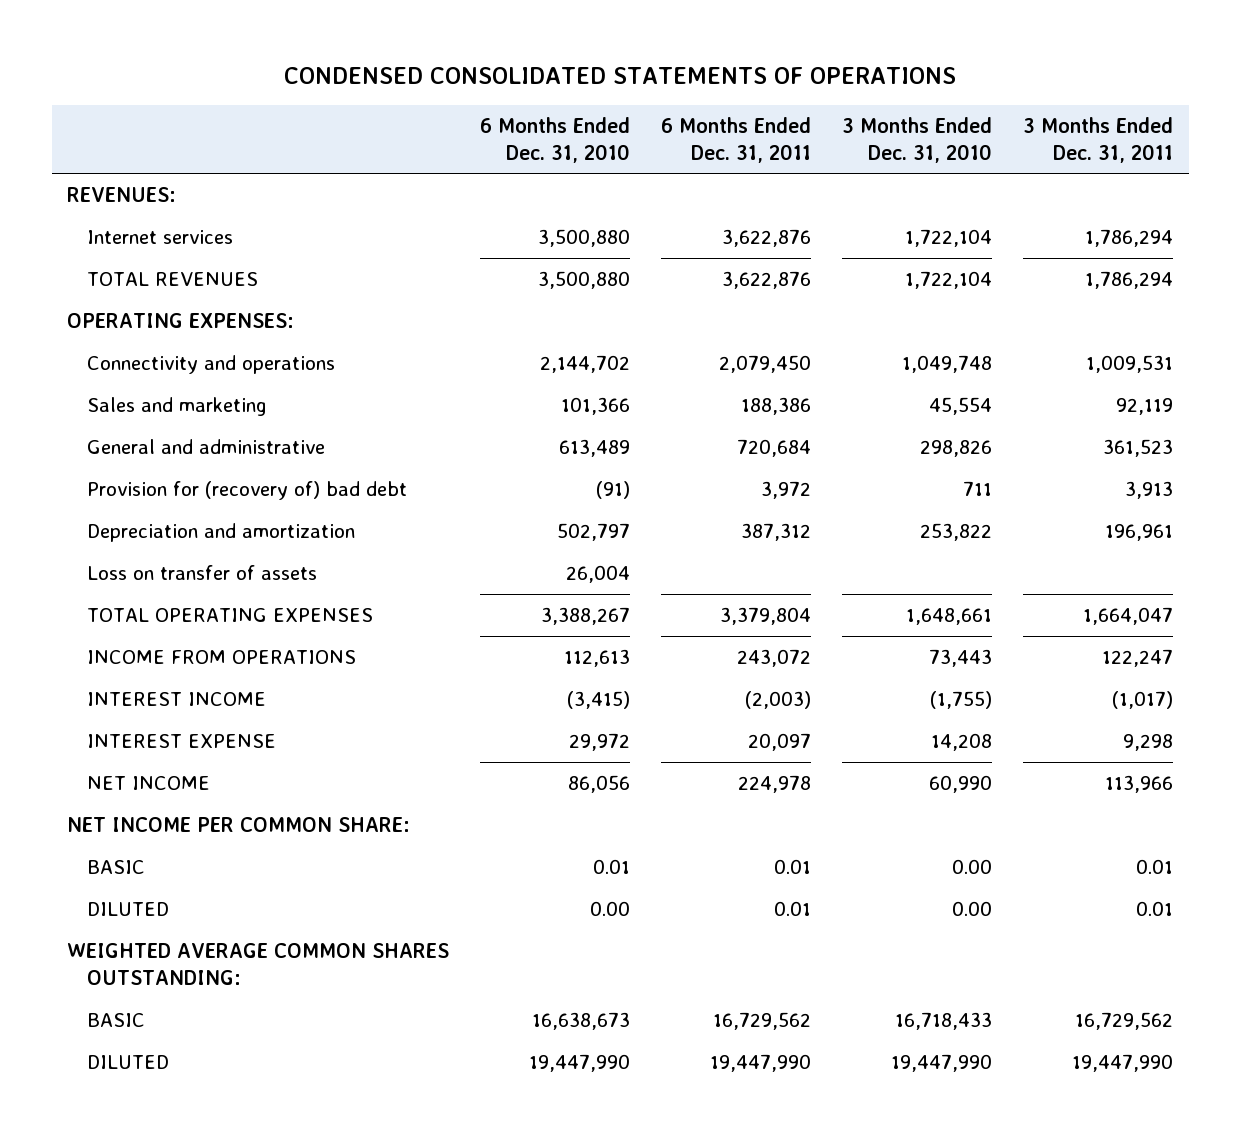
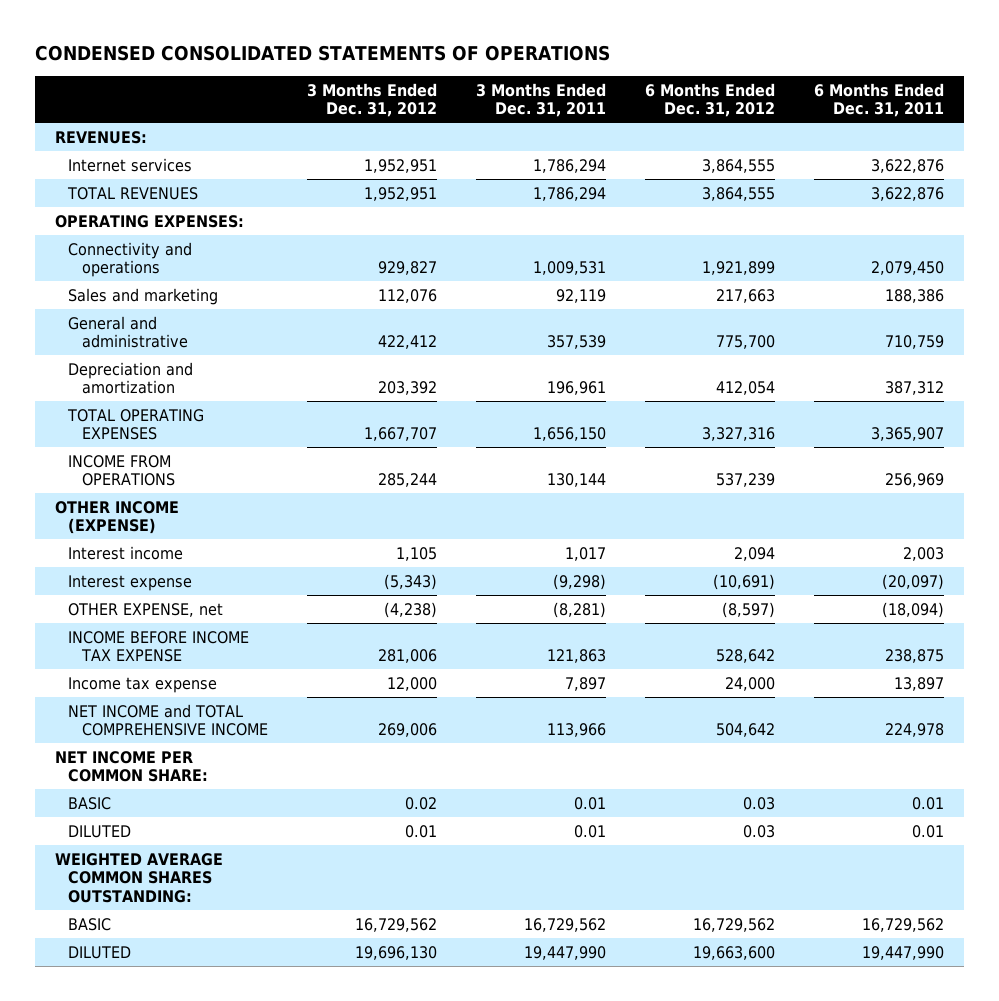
[480,116,631,163] 6 Months Ended Dec. 31, 2010 -> none
[842,116,993,163] 3 Months Ended Dec. 31, 2010 -> none
none -> [306,82,437,118] 3 Months Ended Dec. 31, 2012
none -> [645,82,776,118] 6 Months Ended Dec. 31, 2012
[87,480,408,500] Provision for (recovery of) bad debt -> none
[737,438,812,457] 720,684 -> [885,335,945,350] 710,759
[1103,438,1174,457] 361,523 -> [547,335,607,350] 357,539
[87,564,318,580] Loss on transfer of assets -> none
[720,606,812,625] 3,379,804 -> [871,427,945,442] 3,365,907
[1083,606,1174,625] 1,664,047 -> [533,427,607,442] 1,656,150
[737,648,812,667] 243,072 -> [885,473,945,488] 256,969
[1102,648,1174,667] 122,247 -> [547,473,607,488] 130,144
none -> [54,500,179,535] OTHER INCOME (EXPENSE)
[87,691,267,706] INTEREST INCOME -> [68,545,184,560] Interest income
[745,690,812,709] (2,003) -> [903,546,945,561] 2,003
[1112,690,1174,709] (1,017) -> [565,546,607,561] 1,017
[87,733,277,748] INTEREST EXPENSE -> [68,574,193,591] Interest expense
[748,732,812,751] 20,097 -> [882,573,945,590] (20,097)
[1123,733,1174,751] 9,298 -> [553,573,607,590] (9,298)
none -> [68,602,224,617] OTHER EXPENSE, net
none -> [68,630,250,663] INCOME BEFORE INCOME TAX EXPENSE
none -> [68,676,218,693] Income tax expense
[87,775,211,790] NET INCOME -> [68,703,268,737] NET INCOME and TOTAL COMPREHENSIVE INCOME

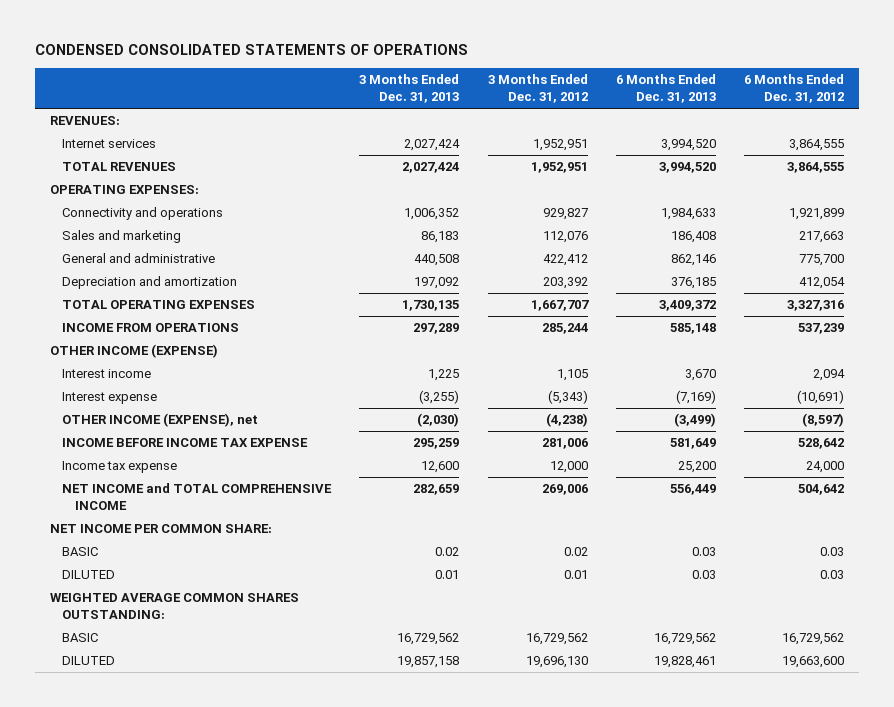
[476,82,607,118] 3 Months Ended Dec. 31, 2011 -> none
[814,82,945,118] 6 Months Ended Dec. 31, 2011 -> none
none -> [359,74,460,103] 3 Months Ended Dec. 31, 2013
none -> [616,74,717,103] 6 Months Ended Dec. 31, 2013
[68,602,224,617] OTHER EXPENSE, net -> [62,413,259,428] OTHER INCOME (EXPENSE), net

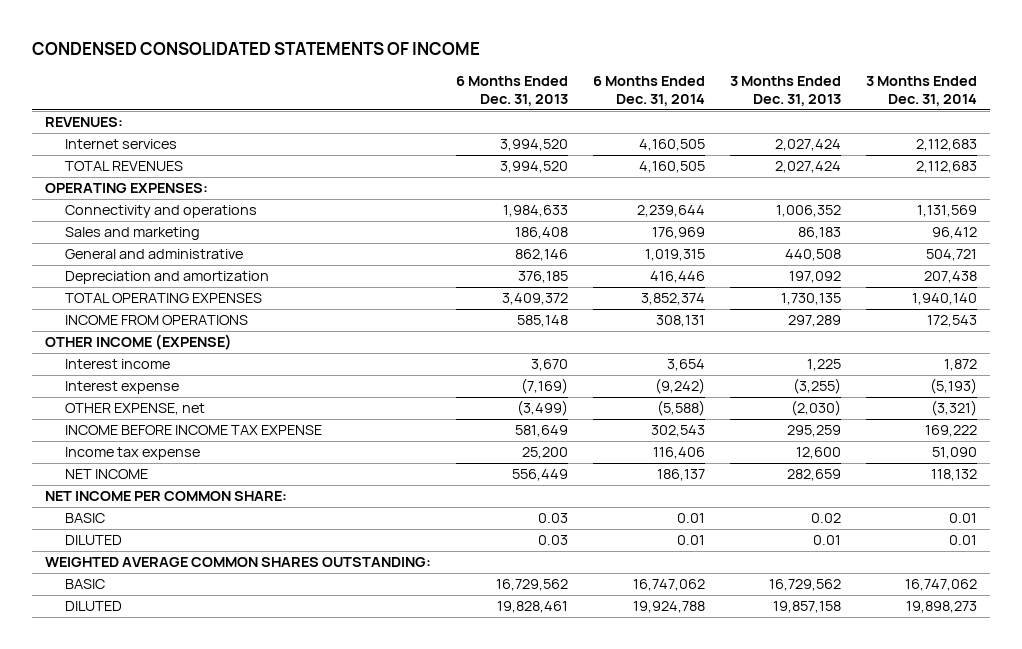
[35,44,469,56] CONDENSED CONSOLIDATED STATEMENTS OF OPERATIONS -> [32,42,481,56] CONDENSED CONSOLIDATED STATEMENTS OF INCOME
[487,74,588,103] 3 Months Ended Dec. 31, 2012 -> none
[744,74,845,103] 6 Months Ended Dec. 31, 2012 -> none
none -> [593,76,706,107] 6 Months Ended Dec. 31, 2014
none -> [866,76,978,107] 3 Months Ended Dec. 31, 2014
[62,413,259,428] OTHER INCOME (EXPENSE), net -> [65,403,206,416] OTHER EXPENSE, net
[62,483,333,510] NET INCOME and TOTAL COMPREHENSIVE INCOME -> [65,469,149,480] NET INCOME

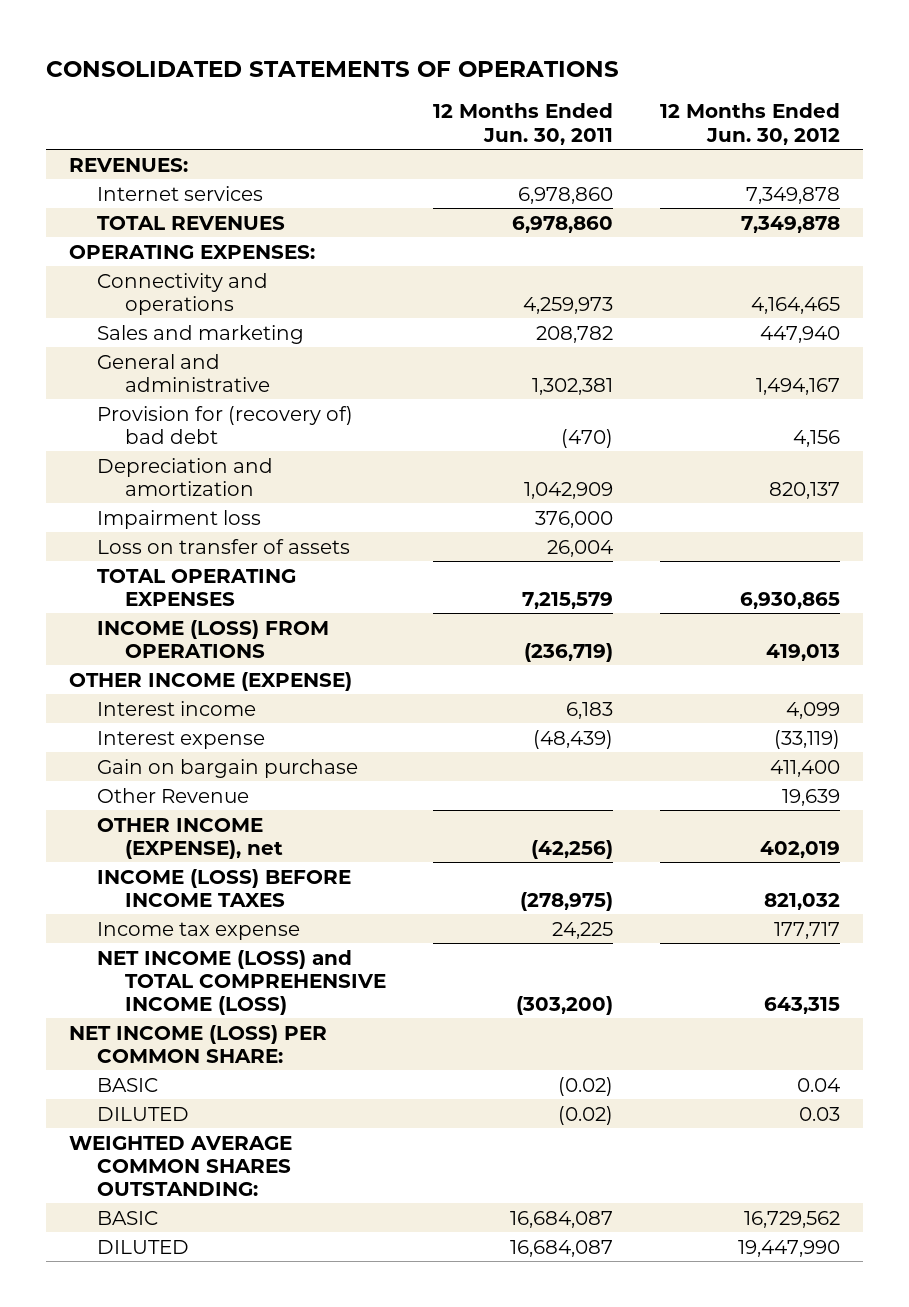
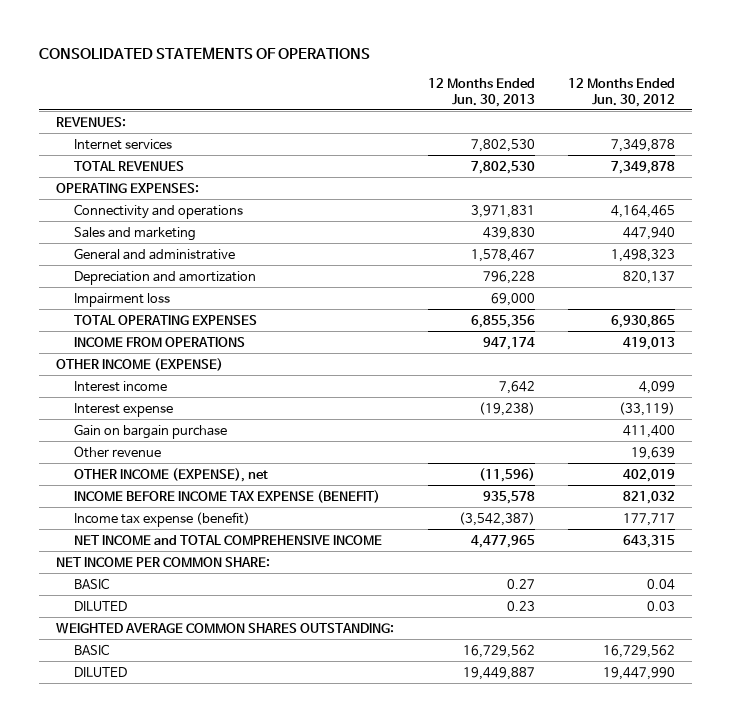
[432,103,613,145] 12 Months Ended Jun. 30, 2011 -> none
none -> [427,78,535,107] 12 Months Ended Jun. 30, 2013
[97,405,354,444] Provision for (recovery of) bad debt -> none
[755,377,840,395] 1,494,167 -> [611,248,676,262] 1,498,323
[97,538,351,554] Loss on transfer of assets -> none
[97,619,330,658] INCOME (LOSS) FROM OPERATIONS -> [74,336,246,347] INCOME FROM OPERATIONS
[97,787,250,803] Other Revenue -> [74,445,162,458] Other revenue
[97,868,352,907] INCOME (LOSS) BEFORE INCOME TAXES -> [74,489,381,503] INCOME BEFORE INCOME TAX EXPENSE (BENEFIT)
[97,921,301,940] Income tax expense -> [74,511,251,527] Income tax expense (benefit)
[97,949,386,1015] NET INCOME (LOSS) and TOTAL COMPREHENSIVE INCOME (LOSS) -> [74,534,383,545] NET INCOME and TOTAL COMPREHENSIVE INCOME
[69,1024,328,1063] NET INCOME (LOSS) PER COMMON SHARE: -> [55,556,270,567] NET INCOME PER COMMON SHARE:

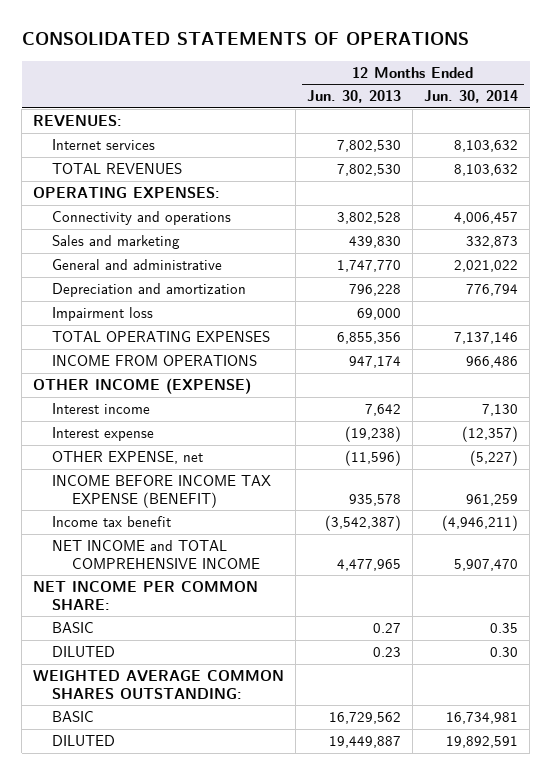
[568,78,676,107] 12 Months Ended Jun. 30, 2012 -> none
none -> [424,90,519,104] Jun. 30, 2014
[470,204,535,218] 3,971,831 -> [337,212,402,225] 3,802,528
[470,248,535,262] 1,578,467 -> [337,260,402,273] 1,747,770
[74,423,228,439] Gain on bargain purchase -> none
[74,445,162,458] Other revenue -> none
[74,467,269,482] OTHER INCOME (EXPENSE), net -> [52,451,204,465] OTHER EXPENSE, net
[74,511,251,527] Income tax expense (benefit) -> [52,516,172,528] Income tax benefit

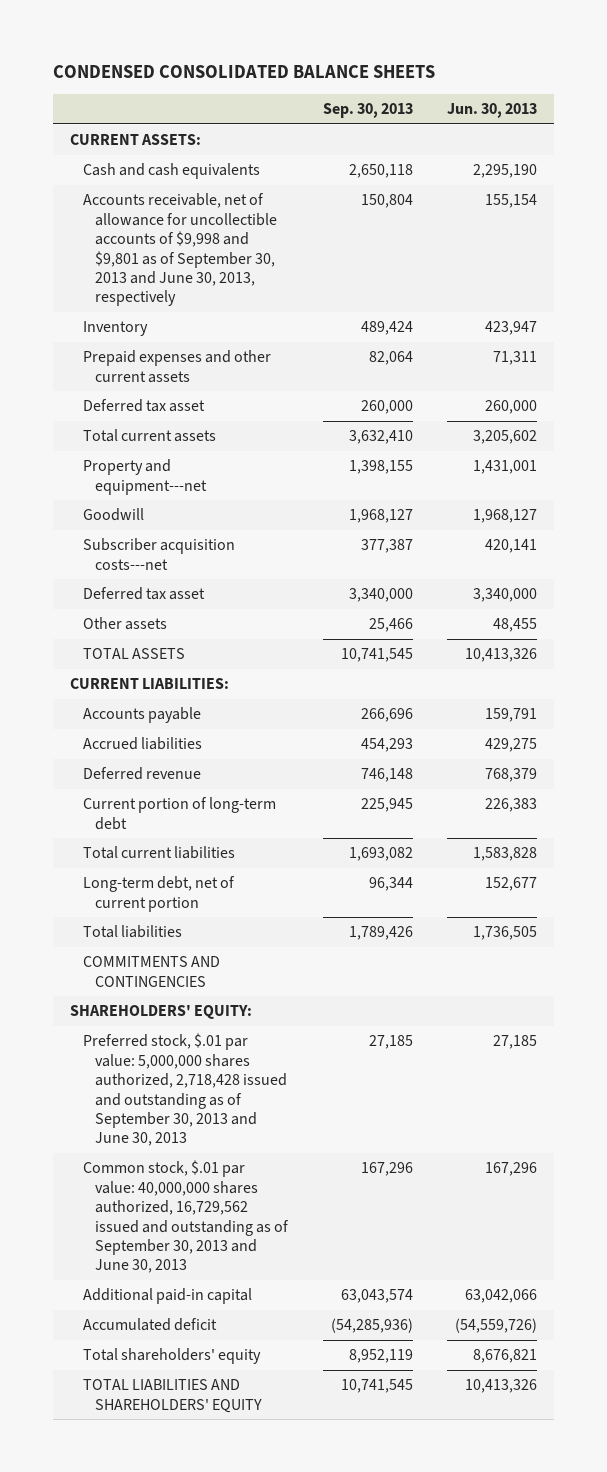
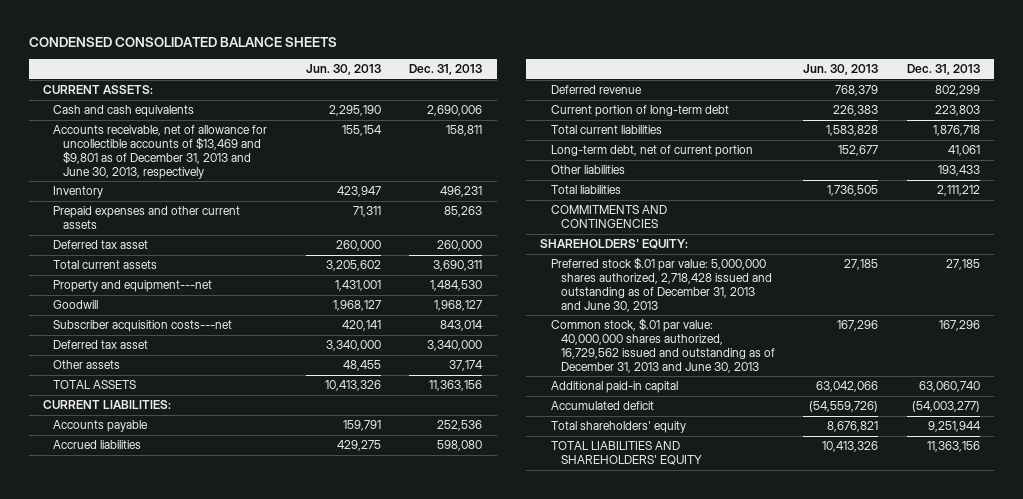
[322,103,413,119] Sep. 30, 2013 -> none
none -> [409,64,483,76] Dec. 31, 2013
[82,193,278,307] Accounts receivable, net of allowance for uncollectible accounts of $9,998 and $9,801 as of September 30, 2013 and June 30, 2013, respectively -> [53,125,268,179] Accounts receivable, net of allowance for uncollectible accounts of $13,469 and $9,801 as of December 31, 2013 and June 30, 2013, respectively
none -> [550,165,625,175] Other liabilities
[82,1033,288,1147] Preferred stock, $.01 par value: 5,000,000 shares authorized, 2,718,428 issued and outstanding as of September 30, 2013 and June 30, 2013 -> [550,257,772,312] Preferred stock $.01 par value: 5,000,000 shares authorized, 2,718,428 issued and outstanding as of December 31, 2013 and June 30, 2013
[82,1160,290,1274] Common stock, $.01 par value: 40,000,000 shares authorized, 16,729,562 issued and outstanding as of September 30, 2013 and June 30, 2013 -> [550,318,775,373] Common stock, $.01 par value: 40,000,000 shares authorized, 16,729,562 issued and outstanding as of December 31, 2013 and June 30, 2013

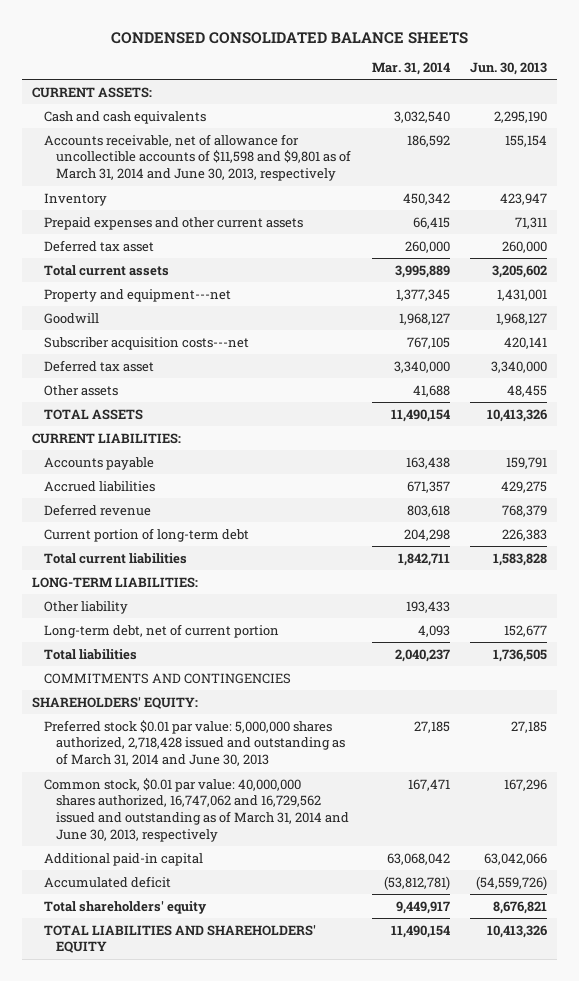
[409,64,483,76] Dec. 31, 2013 -> none
none -> [371,62,450,76] Mar. 31, 2014
[53,125,268,179] Accounts receivable, net of allowance for uncollectible accounts of $13,469 and $9,801 as of December 31, 2013 and June 30, 2013, respectively -> [44,133,352,182] Accounts receivable, net of allowance for uncollectible accounts of $11,598 and $9,801 as of March 31, 2014 and June 30, 2013, respectively
none -> [32,576,199,588] LONG-TERM LIABILITIES:
none -> [44,600,129,614] Other liability
[550,165,625,175] Other liabilities -> none
[550,257,772,312] Preferred stock $.01 par value: 5,000,000 shares authorized, 2,718,428 issued and outstanding as of December 31, 2013 and June 30, 2013 -> [44,719,346,767] Preferred stock $0.01 par value: 5,000,000 shares authorized, 2,718,428 issued and outstanding as of March 31, 2014 and June 30, 2013
[550,318,775,373] Common stock, $.01 par value: 40,000,000 shares authorized, 16,729,562 issued and outstanding as of December 31, 2013 and June 30, 2013 -> [44,777,350,843] Common stock, $0.01 par value: 40,000,000 shares authorized, 16,747,062 and 16,729,562 issued and outstanding as of March 31, 2014 and June 30, 2013, respectively

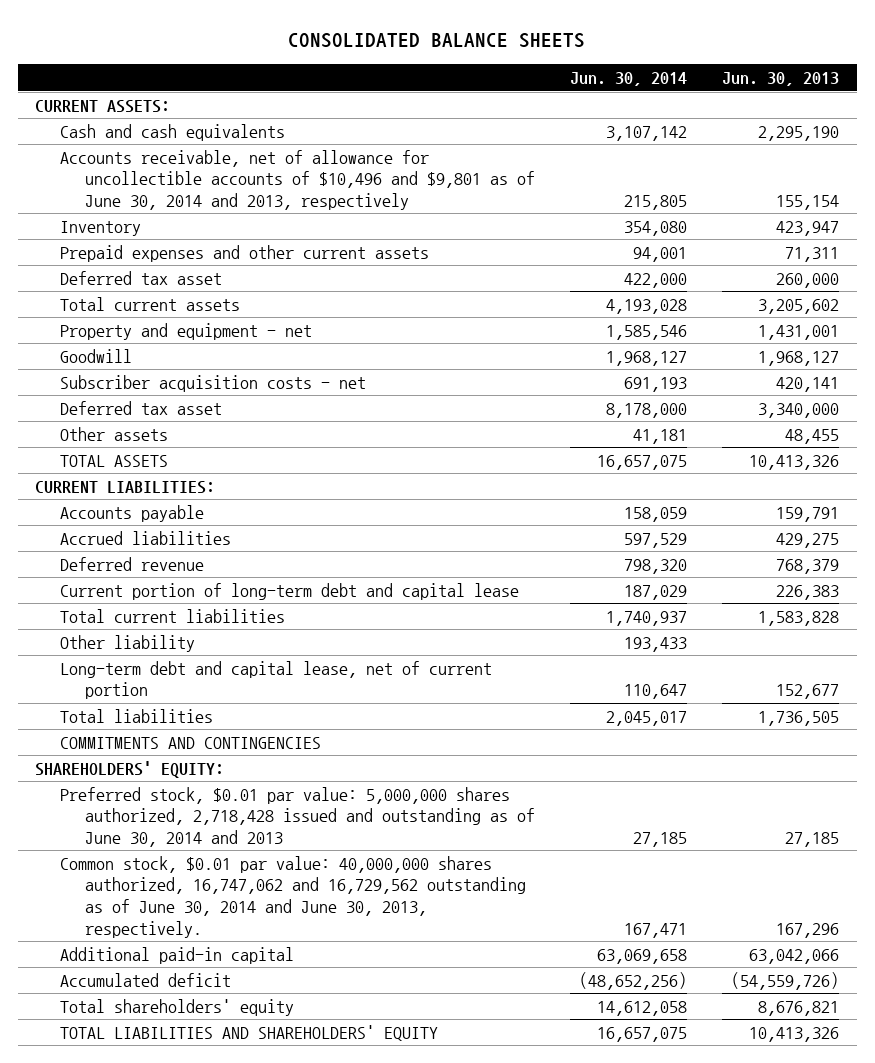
[110,31,468,44] CONDENSED CONSOLIDATED BALANCE SHEETS -> [288,33,586,49] CONSOLIDATED BALANCE SHEETS
[371,62,450,76] Mar. 31, 2014 -> none
none -> [570,72,688,87] Jun. 30, 2014
[44,133,352,182] Accounts receivable, net of allowance for uncollectible accounts of $11,598 and $9,801 as of March 31, 2014 and June 30, 2013, respectively -> [60,149,535,210] Accounts receivable, net of allowance for uncollectible accounts of $10,496 and $9,801 as of June 30, 2014 and 2013, respectively
[44,288,232,302] Property and equipment---net -> [60,322,313,340] Property and equipment - net
[44,336,250,350] Subscriber acquisition costs---net -> [60,374,367,392] Subscriber acquisition costs - net
[44,527,250,542] Current portion of long-term debt -> [60,582,520,600] Current portion of long-term debt and capital lease
[32,576,199,588] LONG-TERM LIABILITIES: -> none
[44,623,280,638] Long-term debt, net of current portion -> [60,660,493,700] Long-term debt and capital lease, net of current portion
[44,719,346,767] Preferred stock $0.01 par value: 5,000,000 shares authorized, 2,718,428 issued and outstanding as of March 31, 2014 and June 30, 2013 -> [60,786,535,847] Preferred stock, $0.01 par value: 5,000,000 shares authorized, 2,718,428 issued and outstanding as of June 30, 2014 and 2013
[44,777,350,843] Common stock, $0.01 par value: 40,000,000 shares authorized, 16,747,062 and 16,729,562 issued and outstanding as of March 31, 2014 and June 30, 2013, respectively -> [60,855,526,938] Common stock, $0.01 par value: 40,000,000 shares authorized, 16,747,062 and 16,729,562 outstanding as of June 30, 2014 and June 30, 2013, respectively.

